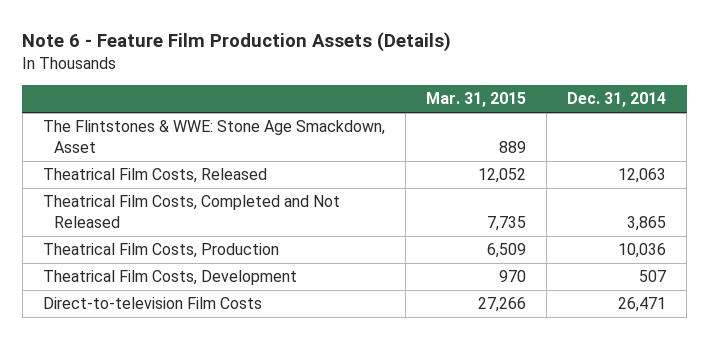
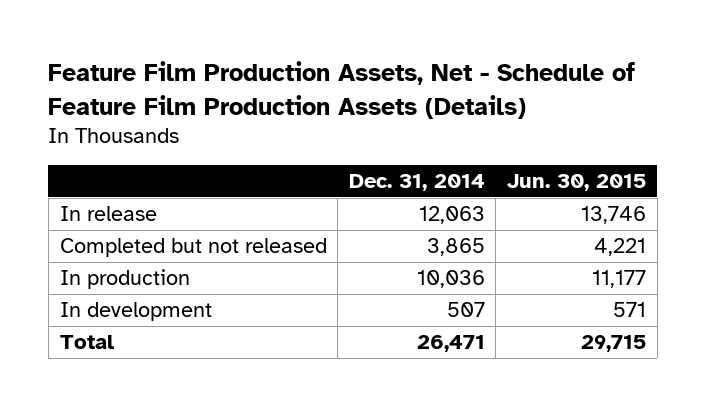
[22,32,452,53] Note 6 - Feature Film Production Assets (Details) -> [48,61,636,119] Feature Film Production Assets, Net - Schedule of Feature Film Production Assets (Details)
[426,92,527,108] Mar. 31, 2015 -> none
none -> [507,173,647,191] Jun. 30, 2015
[42,120,385,153] The Flintstones & WWE: Stone Age Smackdown, Asset -> none
[42,168,267,184] Theatrical Film Costs, Released -> [59,206,157,222] In release
[42,195,340,228] Theatrical Film Costs, Completed and Not Released -> [59,238,327,258] Completed but not released
[42,243,279,259] Theatrical Film Costs, Production -> [59,269,190,290] In production
[42,270,297,286] Theatrical Film Costs, Development -> [59,302,212,322] In development
[42,297,262,310] Direct-to-television Film Costs -> [59,335,114,350] Total

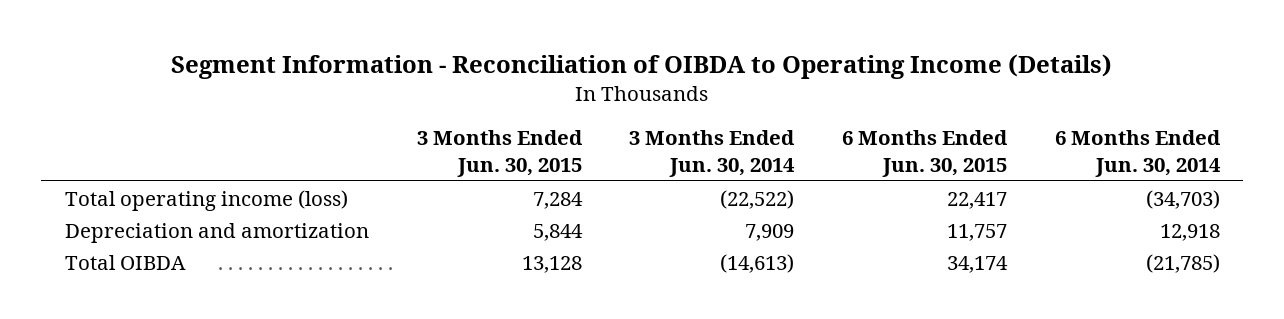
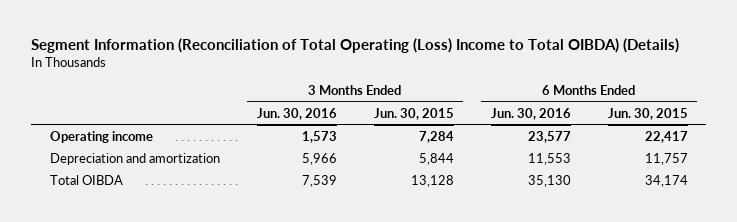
[171,54,1113,80] Segment Information - Reconciliation of OIBDA to Operating Income (Details) -> [31,38,680,54] Segment Information (Reconciliation of Total Operating (Loss) Income to Total OIBDA) (Details)
[629,130,796,177] 3 Months Ended Jun. 30, 2014 -> none
[1054,130,1221,177] 6 Months Ended Jun. 30, 2014 -> none
none -> [256,107,337,120] Jun. 30, 2016
none -> [490,107,571,120] Jun. 30, 2016
[64,189,348,211] Total operating income (loss) -> [49,130,153,143] Operating income

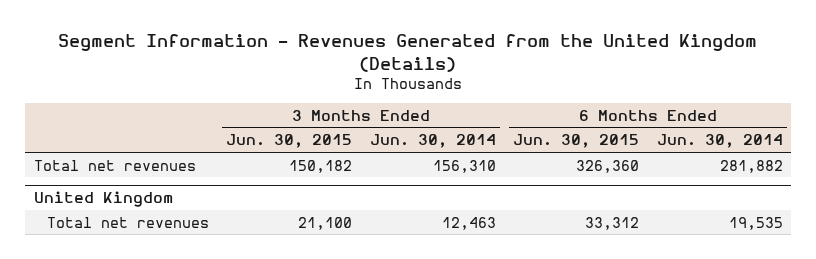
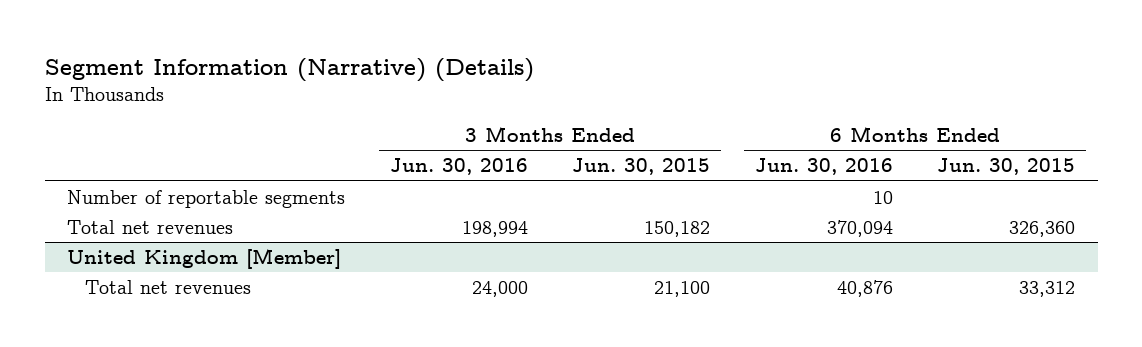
[58,34,758,72] Segment Information - Revenues Generated from the United Kingdom (Details) -> [44,57,534,82] Segment Information (Narrative) (Details)
[369,134,496,149] Jun. 30, 2014 -> none
[656,134,783,149] Jun. 30, 2014 -> none
none -> [389,158,528,176] Jun. 30, 2016
none -> [754,158,893,176] Jun. 30, 2016
none -> [67,189,346,208] Number of reportable segments
[33,191,173,208] United Kingdom -> [67,247,342,269] United Kingdom [Member]

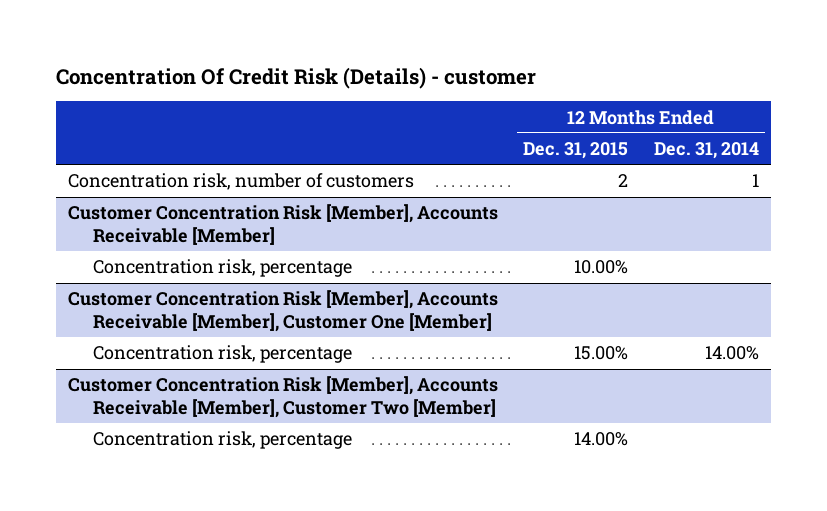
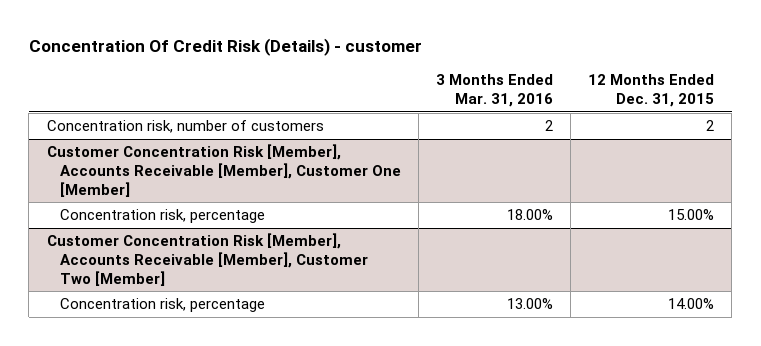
[653,142,759,160] Dec. 31, 2014 -> none
none -> [436,74,554,107] 3 Months Ended Mar. 31, 2016
[68,204,499,245] Customer Concentration Risk [Member], Accounts Receivable [Member] -> none
[93,259,353,278] Concentration risk, percentage -> none

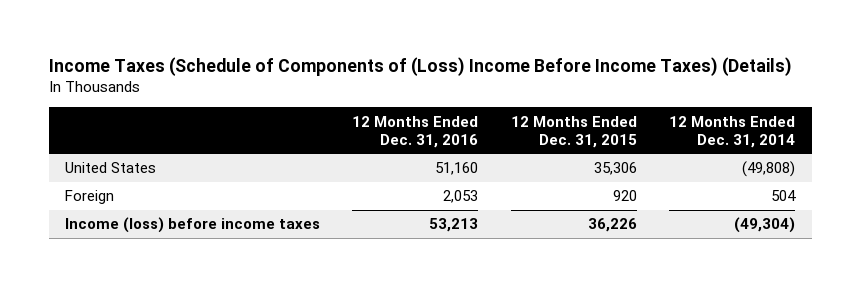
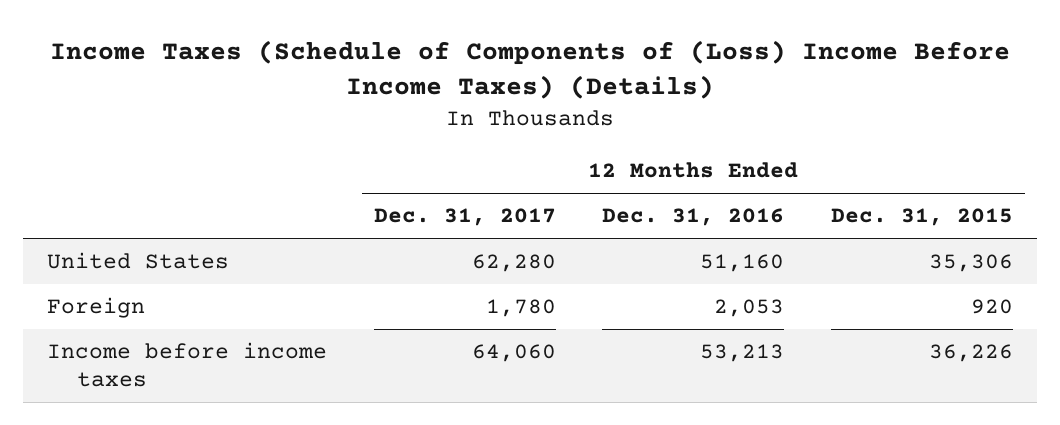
[669,115,796,148] 12 Months Ended Dec. 31, 2014 -> none
none -> [373,208,556,227] Dec. 31, 2017
[64,217,320,234] Income (loss) before income taxes -> [46,342,327,388] Income before income taxes

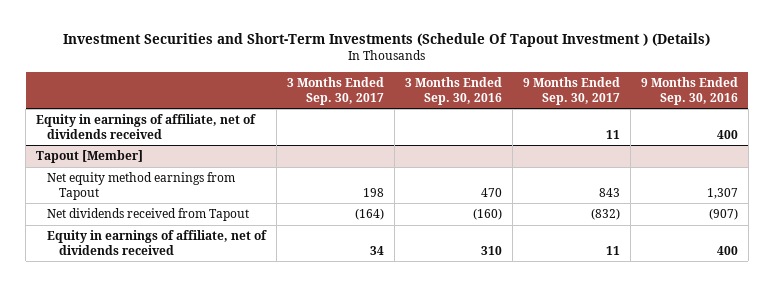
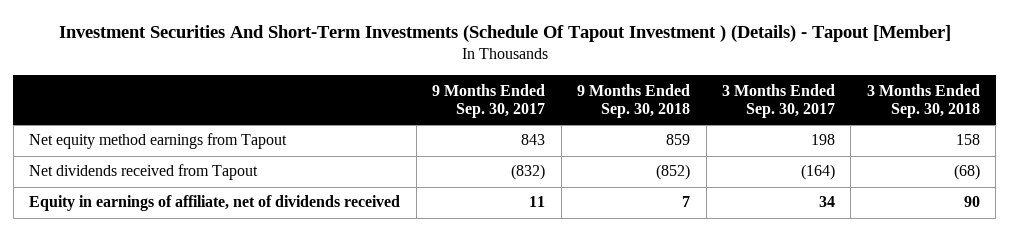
[62,32,710,47] Investment Securities and Short-Term Investments (Schedule Of Tapout Investment ) (Details) -> [58,24,951,42] Investment Securities And Short-Term Investments (Schedule Of Tapout Investment ) (Details) - Tapout [Member]
[405,77,503,105] 3 Months Ended Sep. 30, 2016 -> none
[640,77,738,105] 9 Months Ended Sep. 30, 2016 -> none
none -> [577,83,691,119] 9 Months Ended Sep. 30, 2018
none -> [866,83,980,119] 3 Months Ended Sep. 30, 2018
[35,114,256,139] Equity in earnings of affiliate, net of dividends received -> none
[35,150,143,164] Tapout [Member] -> none

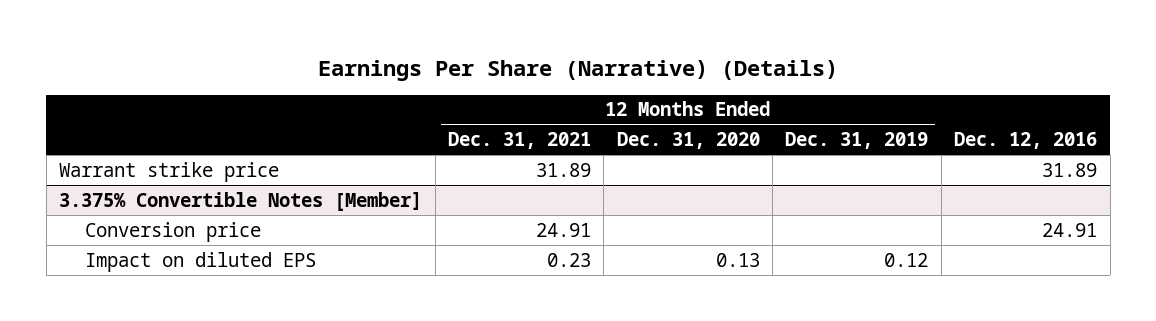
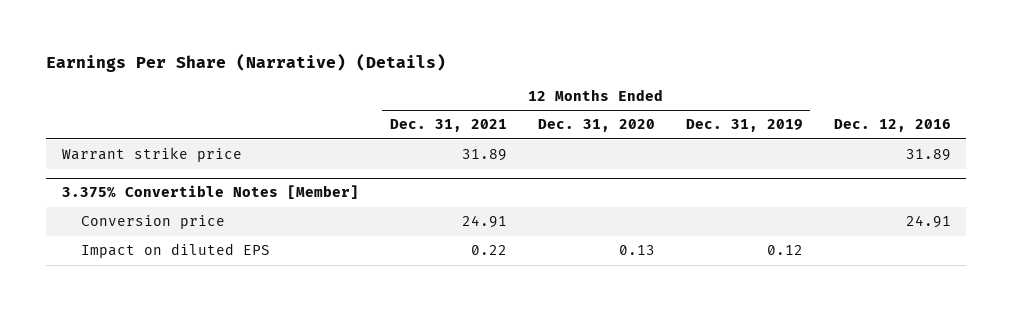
[546,252,591,267] 0.23 -> [470,245,507,256] 0.22

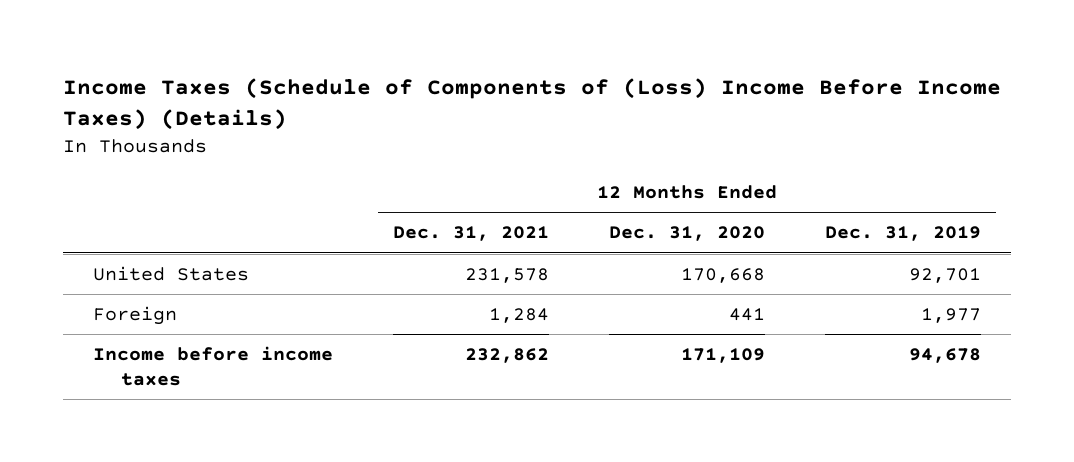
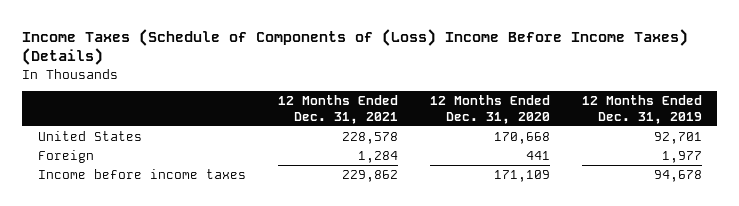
[465,267,550,283] 231,578 -> [341,132,398,145] 228,578
[465,347,550,363] 232,862 -> [341,170,398,183] 229,862

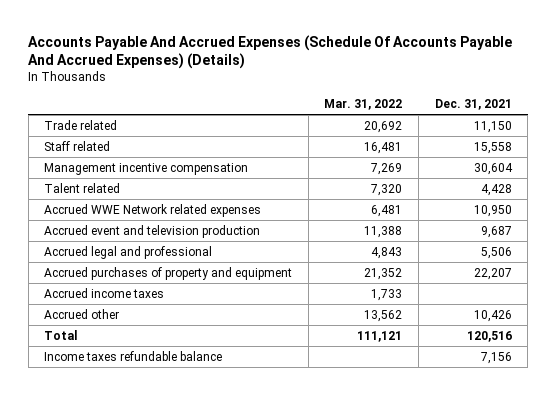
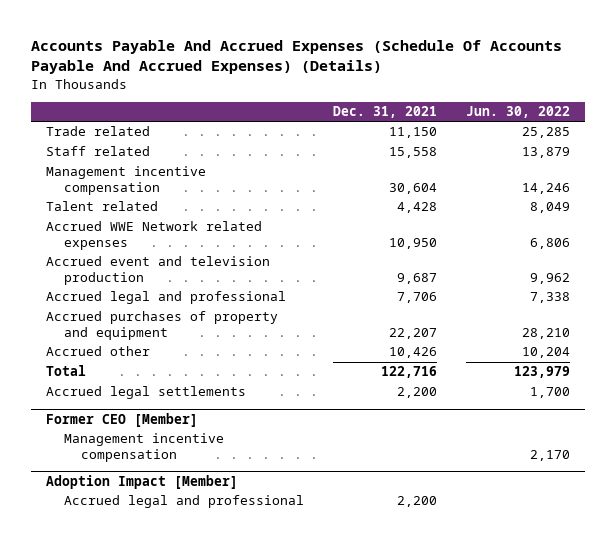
[324,99,403,111] Mar. 31, 2022 -> none
none -> [466,106,571,119] Jun. 30, 2022
[480,246,512,259] 5,506 -> [396,292,437,304] 7,706
[44,287,165,298] Accrued income taxes -> none
[44,350,223,361] Income taxes refundable balance -> none
[466,330,512,342] 120,516 -> [380,366,437,379] 122,716
none -> [46,386,247,400] Accrued legal settlements
none -> [46,413,199,428] Former CEO [Member]
none -> [63,433,224,463] Management incentive compensation
none -> [46,475,239,490] Adoption Impact [Member]
none -> [63,495,304,509] Accrued legal and professional

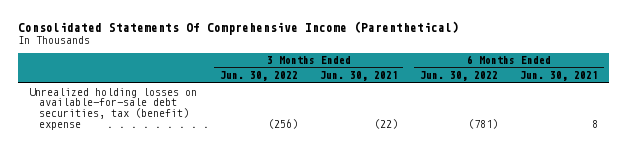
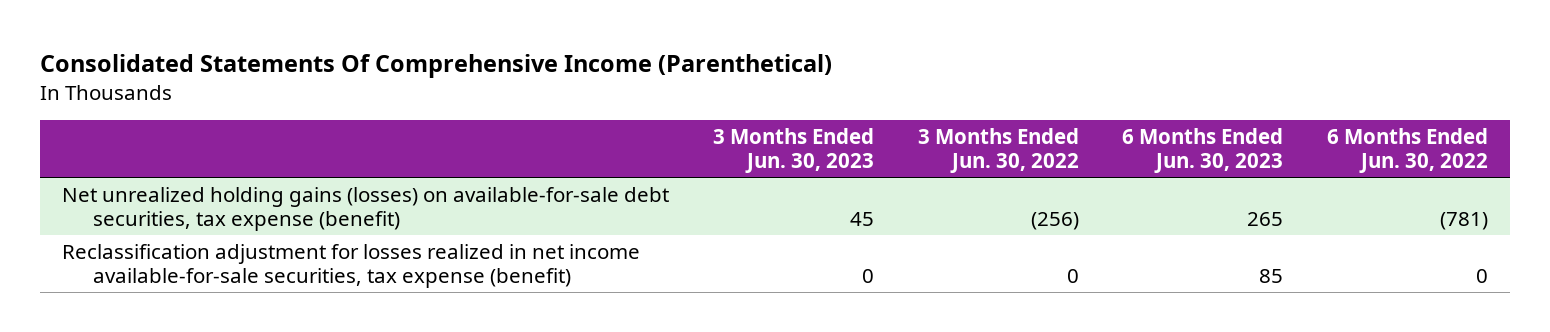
[319,71,398,82] Jun. 30, 2021 -> none
[520,71,599,82] Jun. 30, 2021 -> none
none -> [712,128,874,174] 3 Months Ended Jun. 30, 2023
none -> [1122,128,1284,174] 6 Months Ended Jun. 30, 2023
[29,87,198,130] Unrealized holding losses on available-for-sale debt securities, tax (benefit) expense -> [61,187,669,231] Net unrealized holding gains (losses) on available-for-sale debt securities, tax expense (benefit)
none -> [61,244,640,288] Reclassification adjustment for losses realized in net income available-for-sale securities, tax expense (benefit)

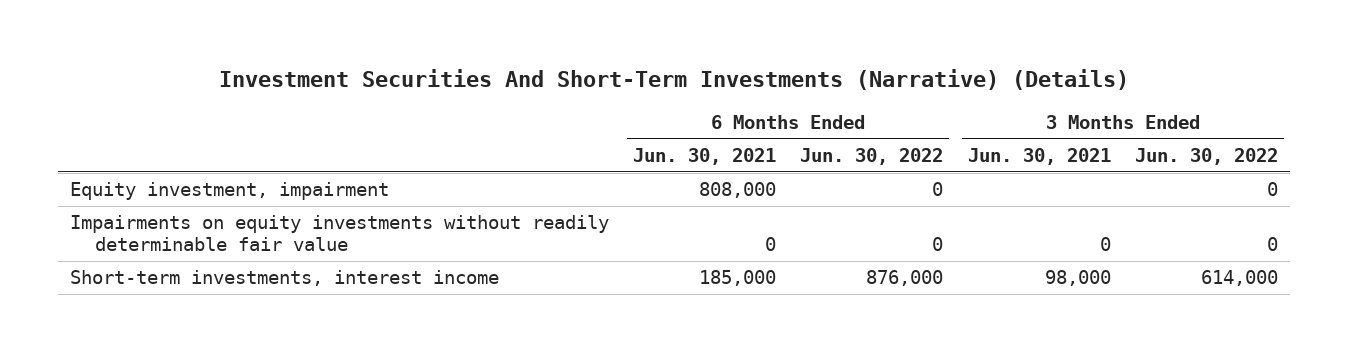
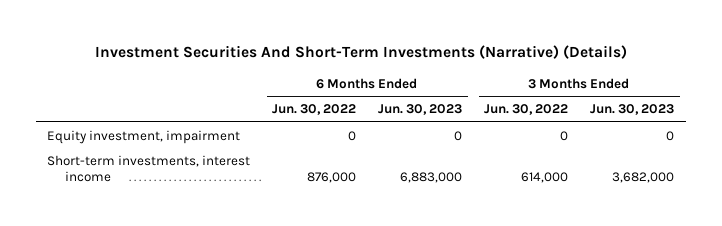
[633,148,777,166] Jun. 30, 2021 -> none
[967,148,1111,166] Jun. 30, 2021 -> none
none -> [378,104,463,116] Jun. 30, 2023
none -> [590,104,675,116] Jun. 30, 2023
[69,215,609,252] Impairments on equity investments without readily determinable fair value -> none

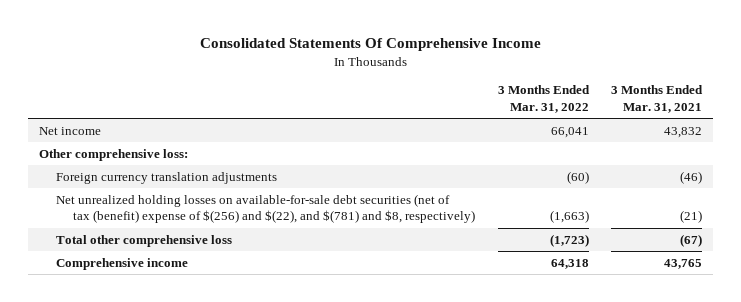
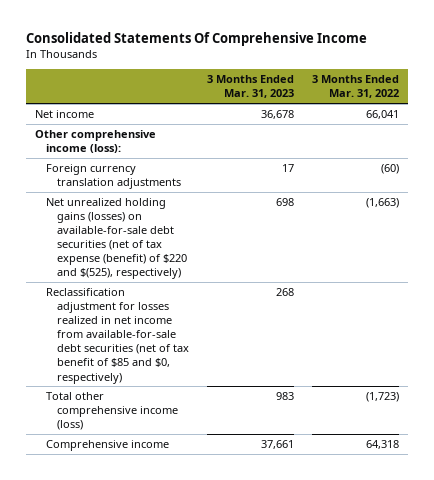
[611,85,704,114] 3 Months Ended Mar. 31, 2021 -> none
none -> [207,75,295,99] 3 Months Ended Mar. 31, 2023
[38,148,188,161] Other comprehensive loss: -> [35,129,157,153] Other comprehensive income (loss):
[56,193,476,224] Net unrealized holding losses on available-for-sale debt securities (net of tax (benefit) expense of $(256) and $(22), and $(781) and $8, respectively) -> [46,197,188,280] Net unrealized holding gains (losses) on available-for-sale debt securities (net of tax expense (benefit) of $220 and $(525), respectively)
none -> [46,287,190,384] Reclassification adjustment for losses realized in net income from available-for-sale debt securities (net of tax benefit of $85 and $0, respectively)
[56,234,233,247] Total other comprehensive loss -> [46,391,179,431] Total other comprehensive income (loss)

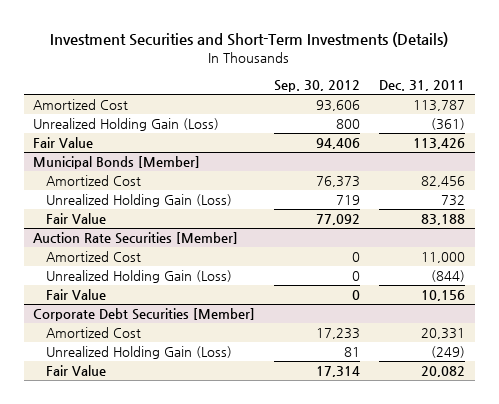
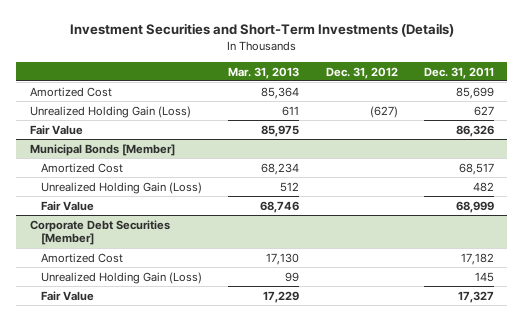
[274,80,361,93] Sep. 30, 2012 -> none
none -> [228,66,300,79] Mar. 31, 2013
none -> [325,66,398,79] Dec. 31, 2012
[413,100,466,112] 113,787 -> [455,86,494,99] 85,699
[431,118,466,131] (361) -> [473,105,494,116] 627
[413,138,466,150] 113,426 -> [455,124,494,137] 86,326
[33,232,239,245] Auction Rate Securities [Member] -> none
[46,251,142,263] Amortized Cost -> none
[46,270,233,284] Unrealized Holding Gain (Loss) -> none
[46,289,107,301] Fair Value -> none
[421,176,466,188] 82,456 -> [458,162,494,175] 68,517
[441,195,466,207] 732 -> [472,181,494,192] 482
[421,214,466,226] 83,188 -> [455,200,494,213] 68,999
[421,328,466,340] 20,331 -> [460,252,494,265] 17,182
[431,346,466,359] (249) -> [474,271,494,282] 145
[421,366,466,378] 20,082 -> [457,290,494,303] 17,327

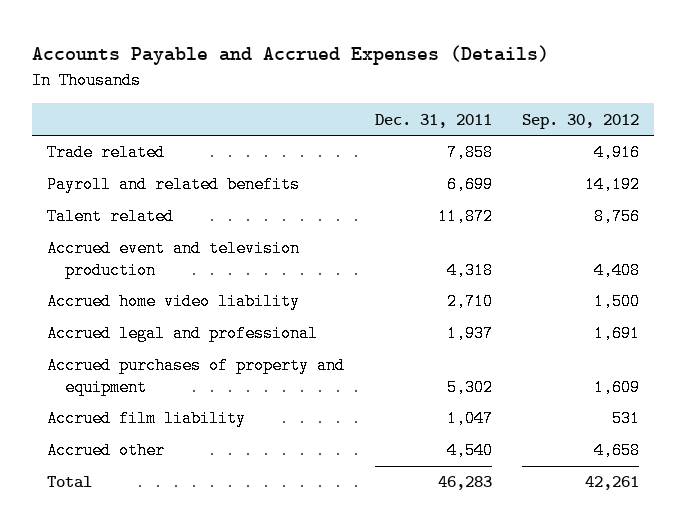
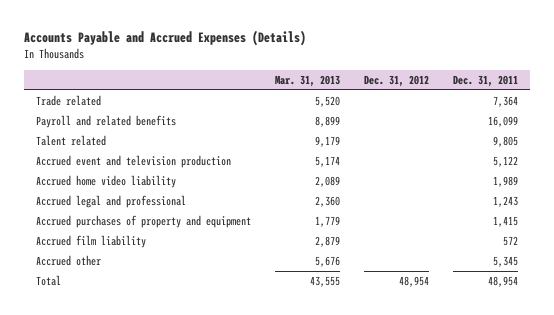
[522,113,640,129] Sep. 30, 2012 -> none
none -> [275,74,341,87] Mar. 31, 2013
none -> [363,74,429,87] Dec. 31, 2012
[446,144,493,162] 7,858 -> [492,96,518,108] 7,364
[446,176,493,194] 6,699 -> [487,116,518,128] 16,099
[437,208,493,226] 11,872 -> [492,136,518,148] 9,805
[446,261,493,279] 4,318 -> [492,156,518,168] 5,122
[446,293,493,311] 2,710 -> [492,176,518,188] 1,989
[446,325,493,343] 1,937 -> [492,196,518,208] 1,243
[446,378,493,396] 5,302 -> [492,216,518,228] 1,415
[446,410,493,428] 1,047 -> [502,236,518,247] 572
[446,442,493,460] 4,540 -> [492,256,518,268] 5,345
[437,476,492,491] 46,283 -> [487,276,518,288] 48,954

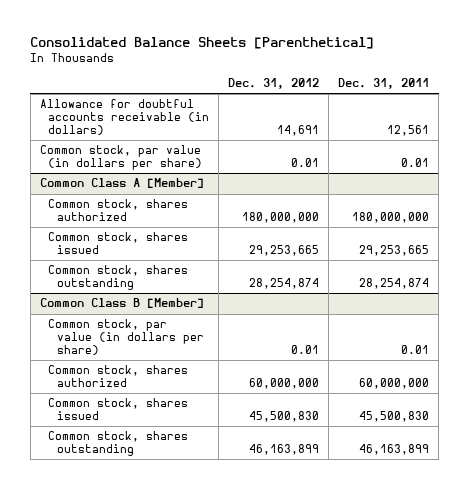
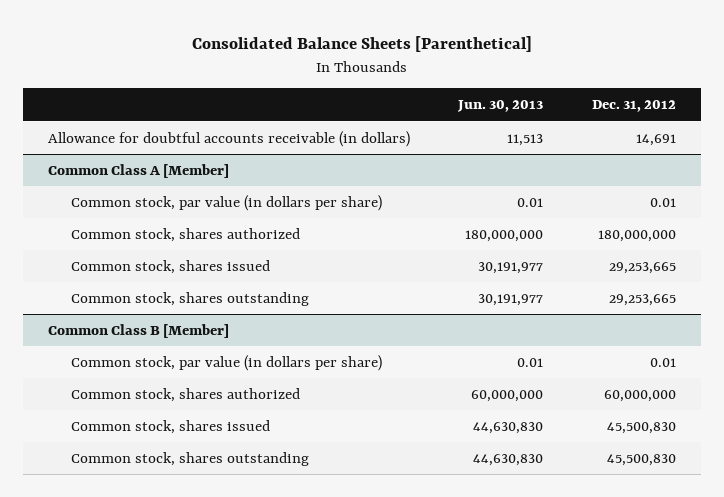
[338,77,430,89] Dec. 31, 2011 -> none
none -> [457,100,544,113] Jun. 30, 2013
[39,145,203,171] Common stock, par value (in dollars per share) -> none
none -> [70,194,382,211] Common stock, par value (in dollars per share)
[249,278,320,290] 28,254,874 -> [609,293,677,306] 29,253,665
[249,444,320,456] 46,163,899 -> [607,453,677,466] 45,500,830

